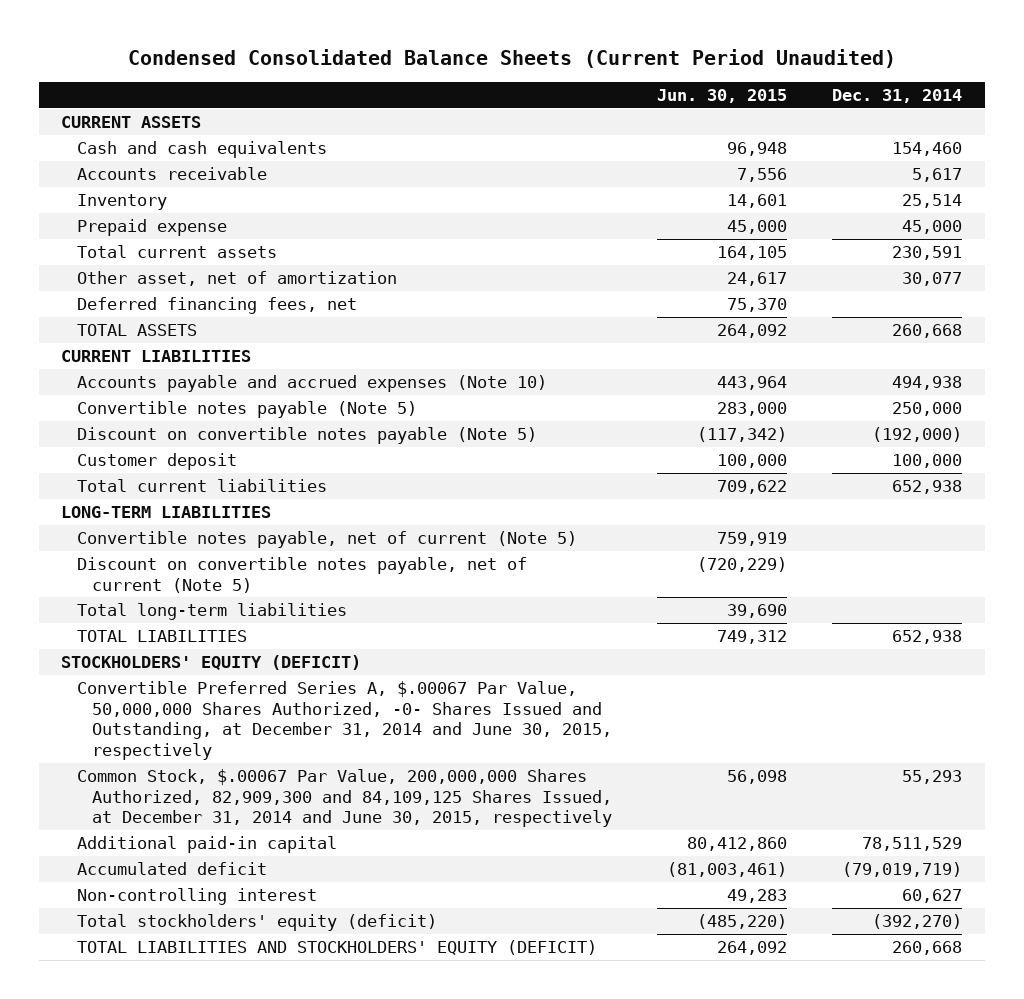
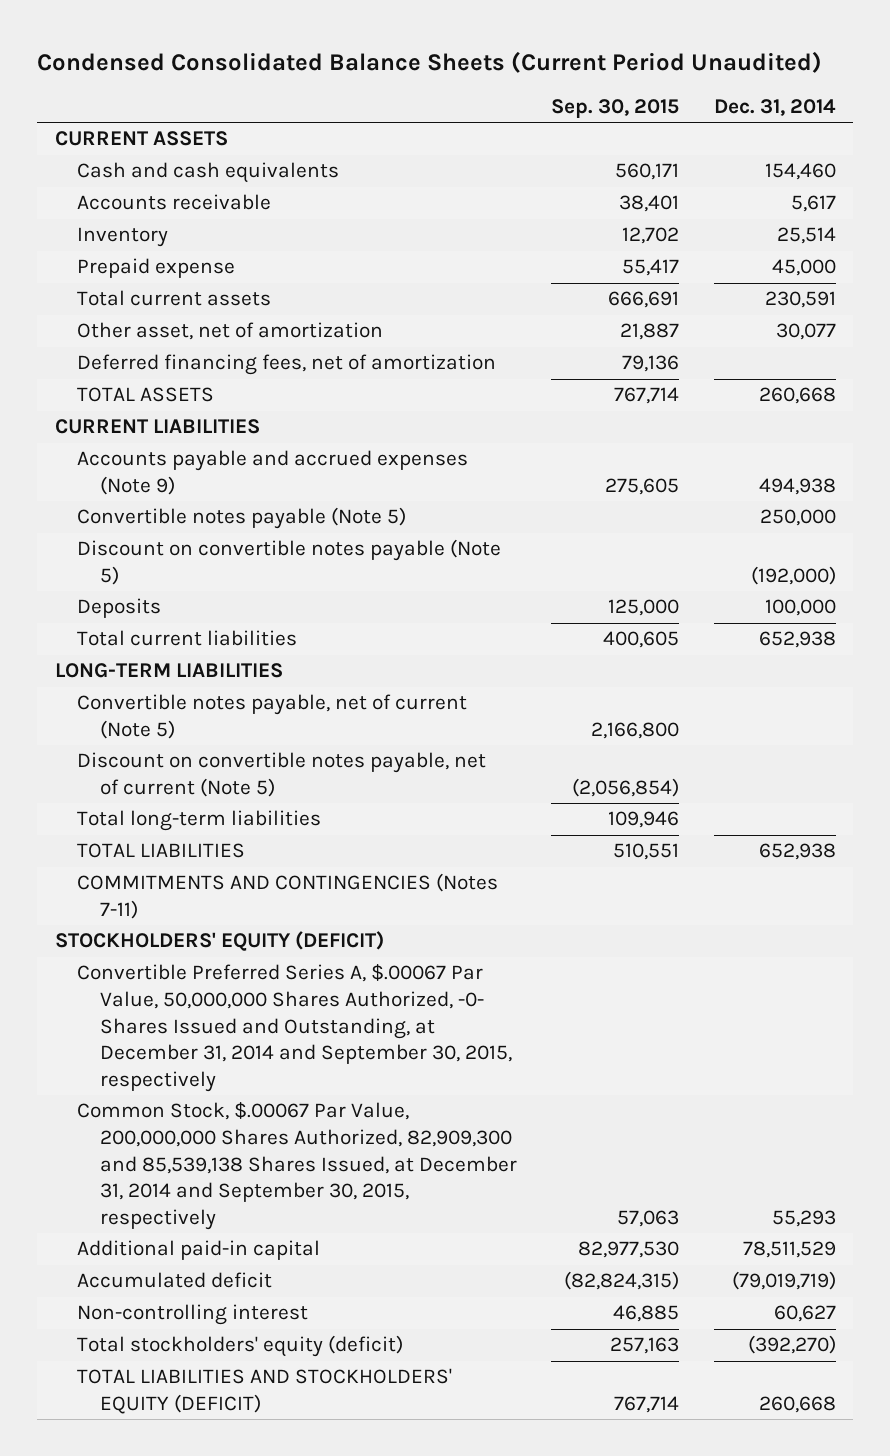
[657,89,788,104] Jun. 30, 2015 -> none
none -> [551,98,680,118] Sep. 30, 2015
[76,296,357,314] Deferred financing fees, net -> [77,354,497,376] Deferred financing fees, net of amortization
[76,374,547,392] Accounts payable and accrued expenses (Note 10) -> [77,450,469,496] Accounts payable and accrued expenses (Note 9)
[76,452,237,470] Customer deposit -> [77,598,162,619] Deposits
none -> [77,873,499,920] COMMITMENTS AND CONTINGENCIES (Notes 7-11)
[76,680,613,761] Convertible Preferred Series A, $.00067 Par Value, 50,000,000 Shares Authorized, -0- Shares Issued and Outstanding, at December 31, 2014 and June 30, 2015, respectively -> [77,964,512,1092] Convertible Preferred Series A, $.00067 Par Value, 50,000,000 Shares Authorized, -0- Shares Issued and Outstanding, at December 31, 2014 and September 30, 2015, respectively
[76,768,613,828] Common Stock, $.00067 Par Value, 200,000,000 Shares Authorized, 82,909,300 and 84,109,125 Shares Issued, at December 31, 2014 and June 30, 2015, respectively -> [77,1102,517,1230] Common Stock, $.00067 Par Value, 200,000,000 Shares Authorized, 82,909,300 and 85,539,138 Shares Issued, at December 31, 2014 and September 30, 2015, respectively

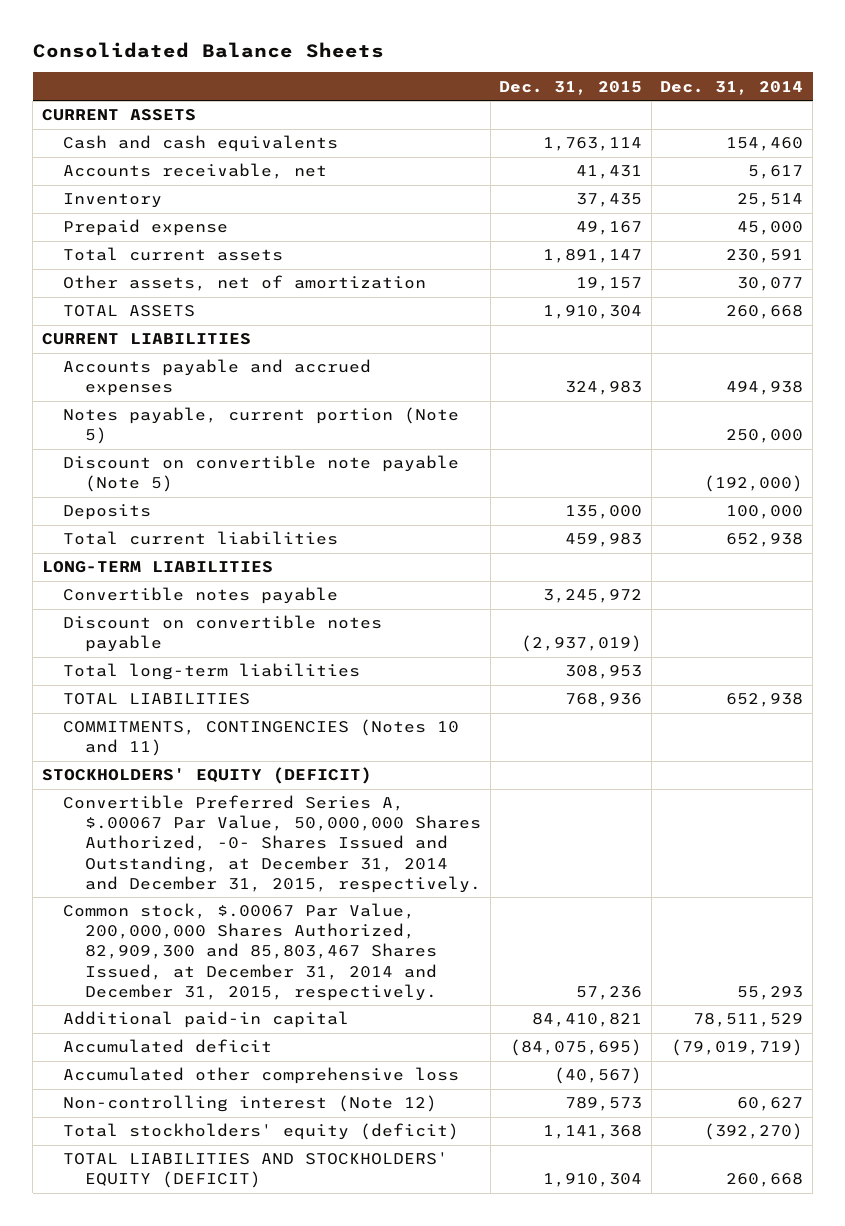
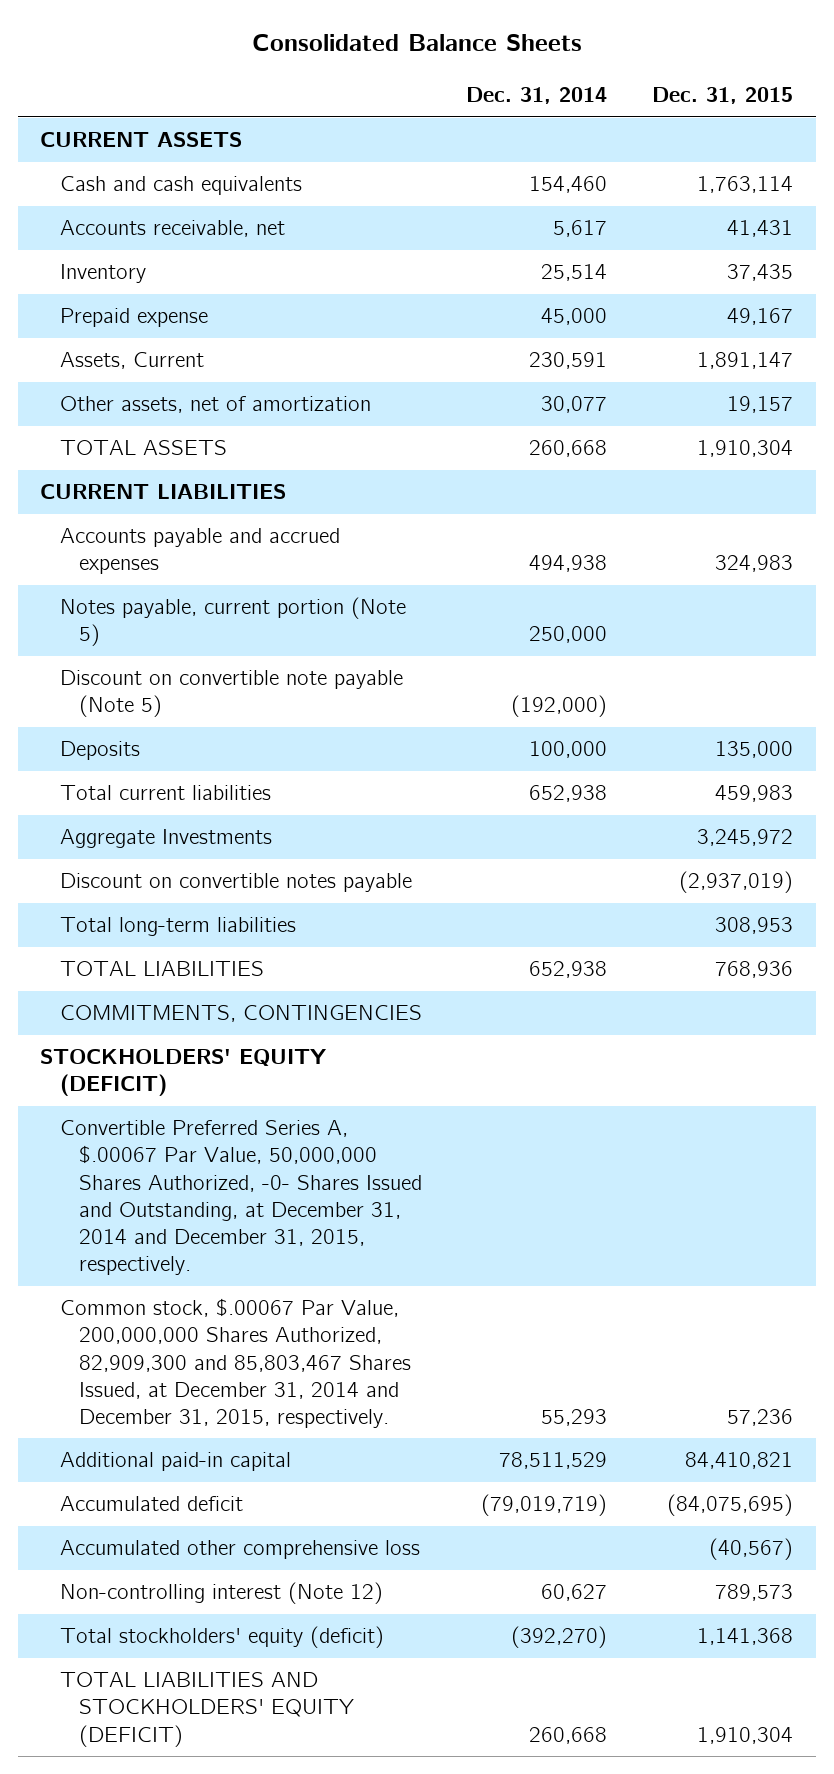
[63,247,284,262] Total current assets -> [59,352,204,370] Assets, Current
[41,561,273,574] LONG-TERM LIABILITIES -> none
[63,587,339,605] Convertible notes payable -> [59,829,272,849] Aggregate Investments
[63,719,460,757] COMMITMENTS, CONTINGENCIES (Notes 10 and 11) -> [59,1005,422,1023] COMMITMENTS, CONTINGENCIES

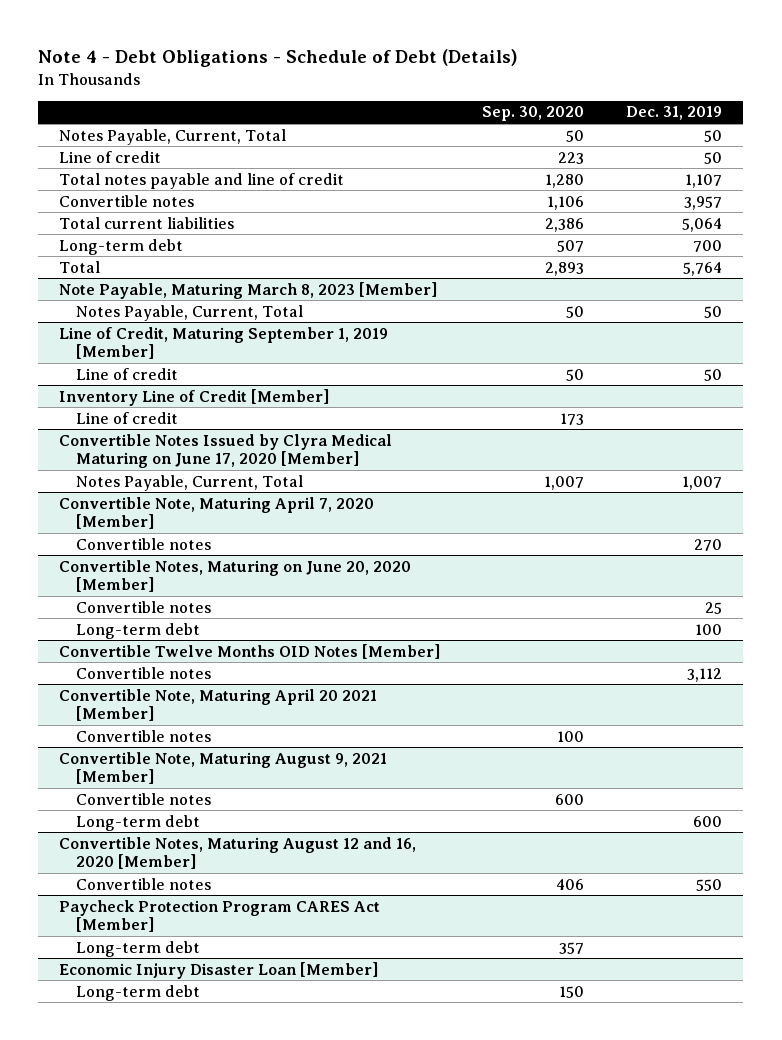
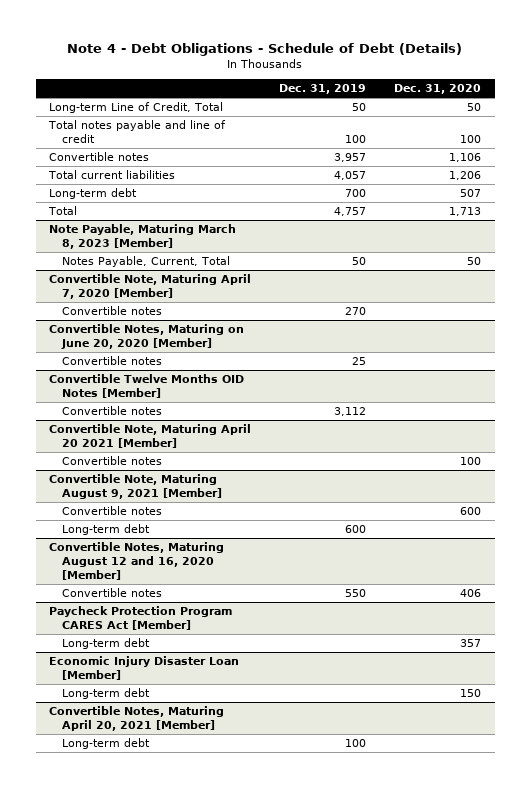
[482,106,585,122] Sep. 30, 2020 -> none
none -> [393,84,481,95] Dec. 31, 2020
[59,128,287,145] Notes Payable, Current, Total -> none
[59,150,162,163] Line of credit -> [49,102,224,114] Long-term Line of Credit, Total
[685,173,723,188] 1,107 -> [345,134,367,143] 100
[682,217,723,232] 5,064 -> [334,171,367,181] 4,057
[683,261,723,276] 5,764 -> [334,207,367,217] 4,757
[59,326,389,360] Line of Credit, Maturing September 1, 2019 [Member] -> none
[76,367,179,380] Line of credit -> none
[59,388,330,406] Inventory Line of Credit [Member] -> none
[76,411,179,424] Line of credit -> none
[59,433,393,469] Convertible Notes Issued by Clyra Medical Maturing on June 17, 2020 [Member] -> none
[76,474,304,491] Notes Payable, Current, Total -> none
[76,622,201,639] Long-term debt -> none
none -> [49,706,225,731] Convertible Notes, Maturing April 20, 2021 [Member]
none -> [61,738,150,750] Long-term debt

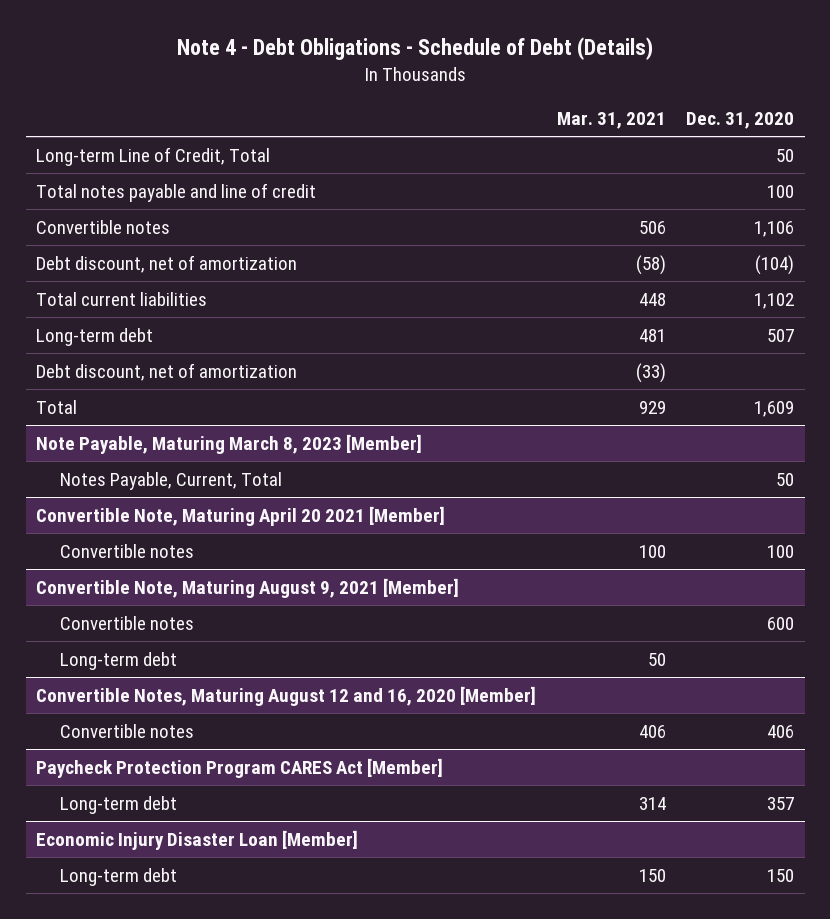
[279,84,367,95] Dec. 31, 2019 -> none
none -> [556,112,666,130] Mar. 31, 2021
none -> [35,254,297,273] Debt discount, net of amortization
[448,171,481,181] 1,206 -> [754,292,795,309] 1,102
none -> [35,362,297,381] Debt discount, net of amortization
[448,207,481,217] 1,713 -> [754,400,795,417] 1,609
[49,274,252,299] Convertible Note, Maturing April 7, 2020 [Member] -> none
[61,306,162,316] Convertible notes -> none
[49,324,245,349] Convertible Notes, Maturing on June 20, 2020 [Member] -> none
[61,356,162,366] Convertible notes -> none
[49,374,245,398] Convertible Twelve Months OID Notes [Member] -> none
[61,406,162,416] Convertible notes -> none
[49,706,225,731] Convertible Notes, Maturing April 20, 2021 [Member] -> none
[61,738,150,750] Long-term debt -> none

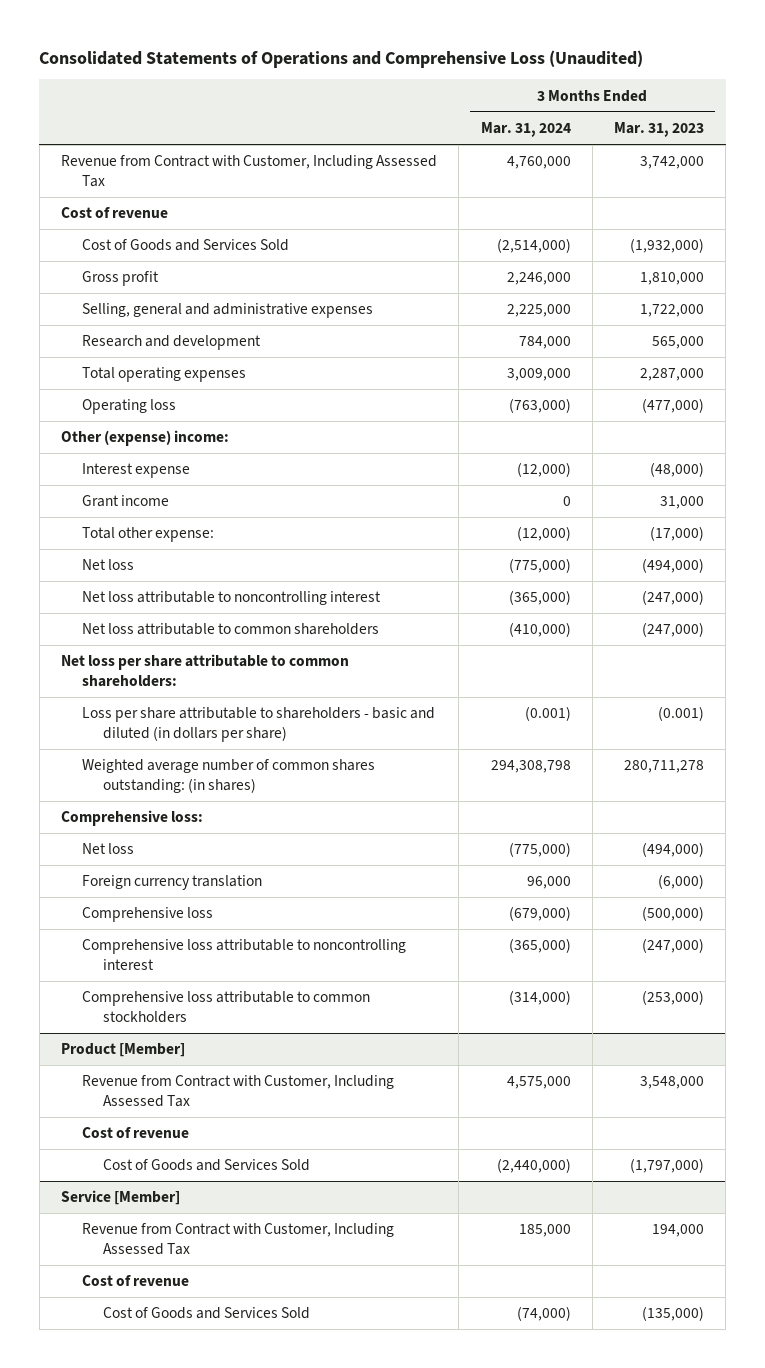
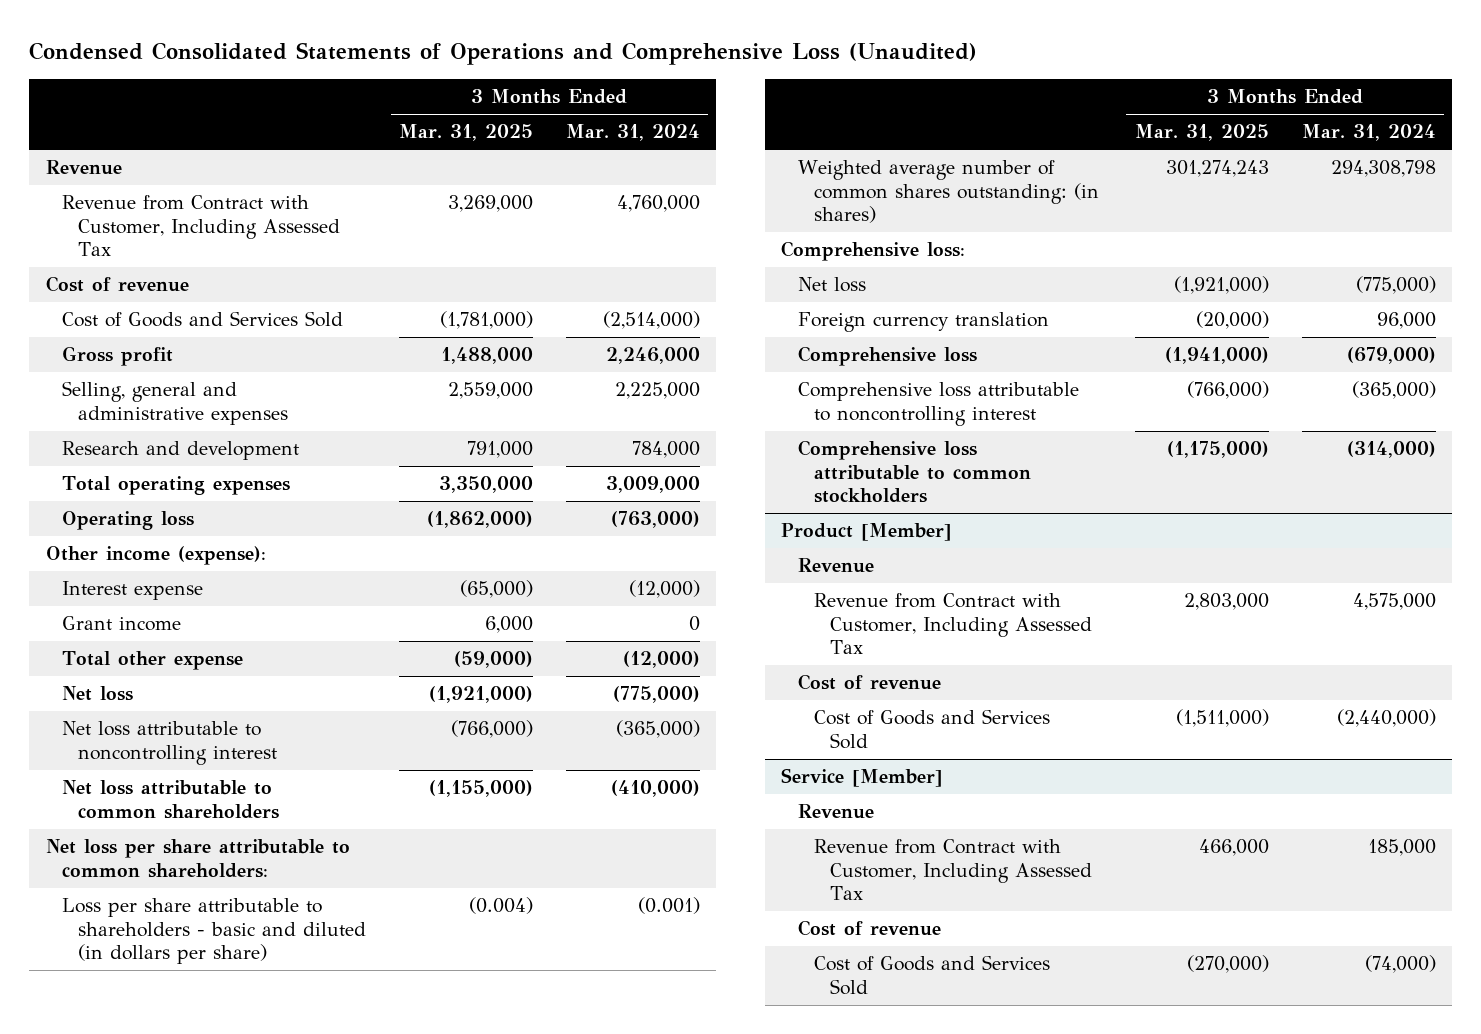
[39,49,644,68] Consolidated Statements of Operations and Comprehensive Loss (Unaudited) -> [29,42,978,66] Condensed Consolidated Statements of Operations and Comprehensive Loss (Unaudited)
[614,122,705,138] Mar. 31, 2023 -> none
none -> [398,124,533,142] Mar. 31, 2025
none -> [45,160,122,176] Revenue
[61,430,230,447] Other (expense) income: -> [45,546,266,566] Other income (expense):
[81,527,214,543] Total other expense: -> [61,651,243,671] Total other expense
none -> [797,558,874,574] Revenue
none -> [797,804,874,820] Revenue

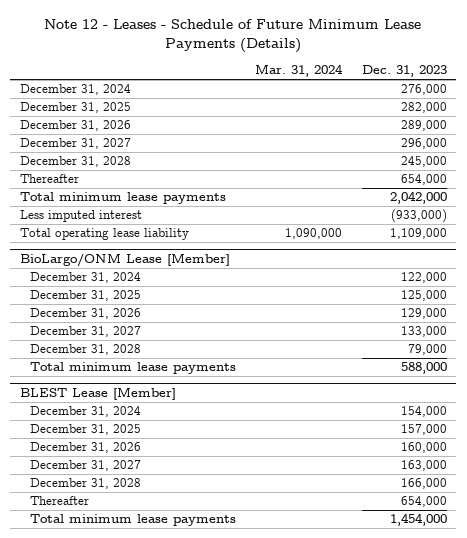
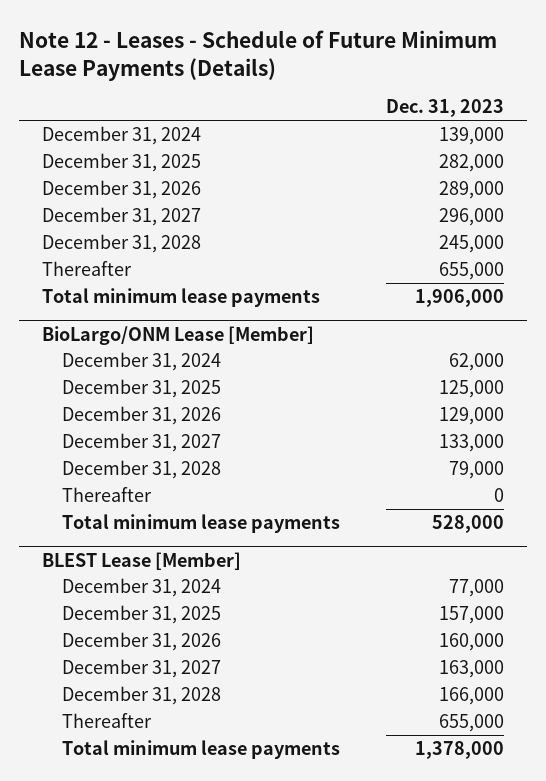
[255,64,344,78] Mar. 31, 2024 -> none
[400,84,447,96] 276,000 -> [438,126,504,145] 139,000
[19,210,142,223] Less imputed interest -> none
[19,228,189,241] Total operating lease liability -> none
[400,174,447,186] 654,000 -> [438,261,504,280] 655,000
[389,191,447,205] 2,042,000 -> [414,288,504,307] 1,906,000
[400,272,447,284] 122,000 -> [448,352,504,371] 62,000
none -> [61,486,152,502] Thereafter
[400,362,447,375] 588,000 -> [431,514,504,533] 528,000
[400,406,447,418] 154,000 -> [448,578,504,597] 77,000
[400,496,447,508] 654,000 -> [438,713,504,732] 655,000
[389,513,447,527] 1,454,000 -> [414,740,504,759] 1,378,000

